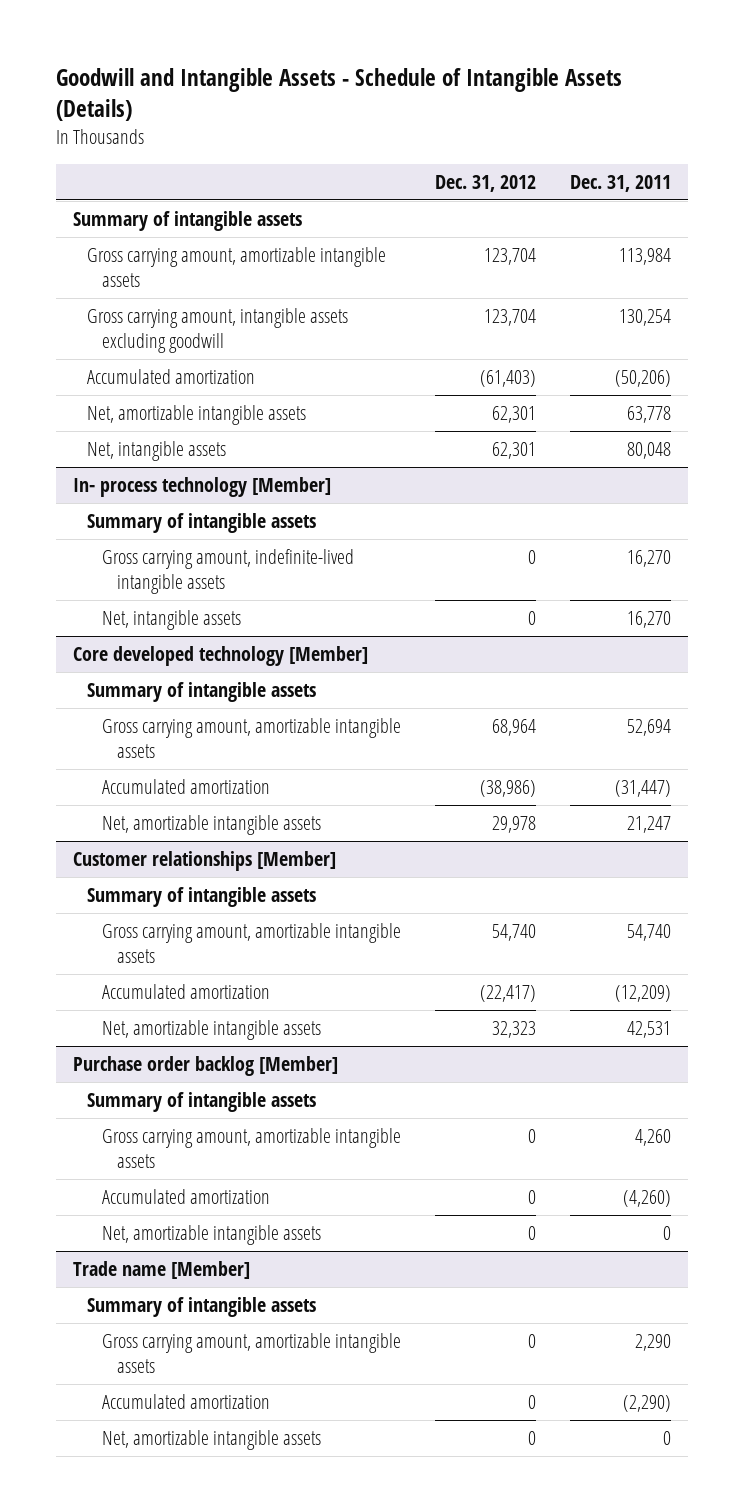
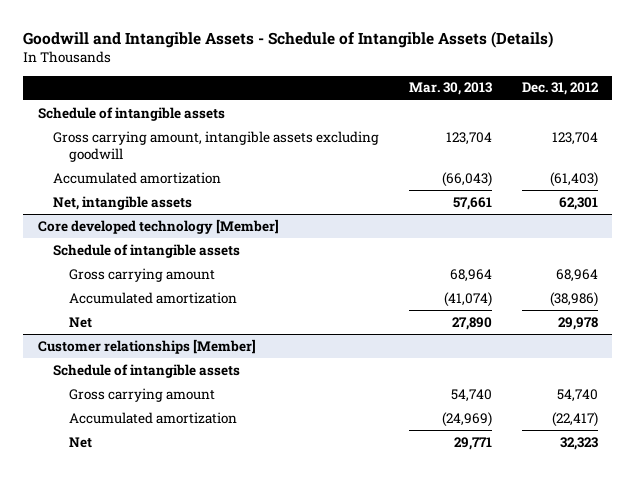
[570,174,672,192] Dec. 31, 2011 -> none
none -> [408,82,492,96] Mar. 30, 2013
[87,246,387,287] Gross carrying amount, amortizable intangible assets -> none
[72,210,302,231] Summary of intangible assets -> [37,106,225,121] Schedule of intangible assets
[87,404,307,425] Net, amortizable intangible assets -> none
[72,476,331,497] In- process technology [Member] -> none
[87,512,317,533] Summary of intangible assets -> none
[101,548,354,594] Gross carrying amount, indefinite-lived intangible assets -> none
[101,609,241,630] Net, intangible assets -> none
[87,681,317,702] Summary of intangible assets -> [53,243,241,258] Schedule of intangible assets
[101,717,401,758] Gross carrying amount, amortizable intangible assets -> [68,267,215,282] Gross carrying amount
[101,814,321,835] Net, amortizable intangible assets -> [68,316,92,328] Net
[87,886,317,907] Summary of intangible assets -> [53,363,241,378] Schedule of intangible assets
[101,922,401,963] Gross carrying amount, amortizable intangible assets -> [68,387,215,402] Gross carrying amount
[72,1055,338,1076] Purchase order backlog [Member] -> none
[87,1091,317,1112] Summary of intangible assets -> none
[101,1127,401,1168] Gross carrying amount, amortizable intangible assets -> none
[101,1188,270,1204] Accumulated amortization -> none
[101,1224,321,1245] Net, amortizable intangible assets -> none
[72,1260,250,1279] Trade name [Member] -> none
[87,1296,317,1317] Summary of intangible assets -> none
[101,1332,401,1373] Gross carrying amount, amortizable intangible assets -> none
[101,1393,270,1409] Accumulated amortization -> none
[101,1429,321,1450] Net, amortizable intangible assets -> none
[101,1019,321,1040] Net, amortizable intangible assets -> [68,436,92,448] Net

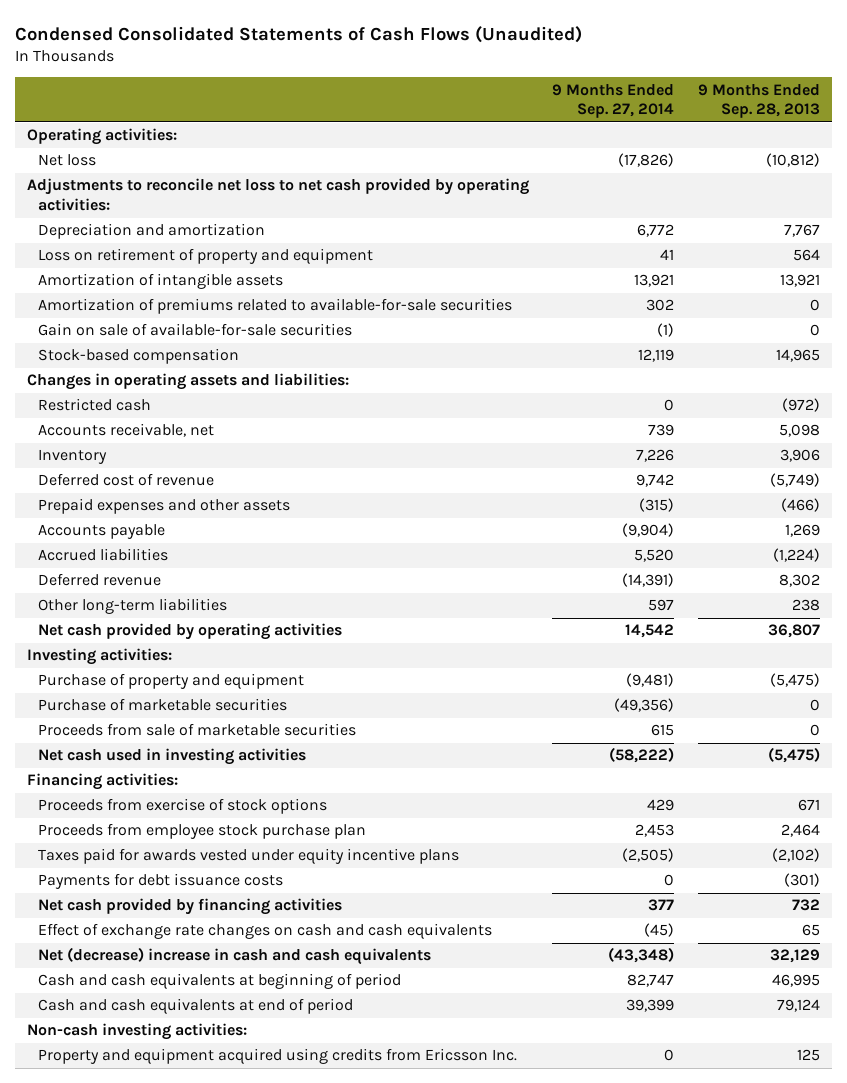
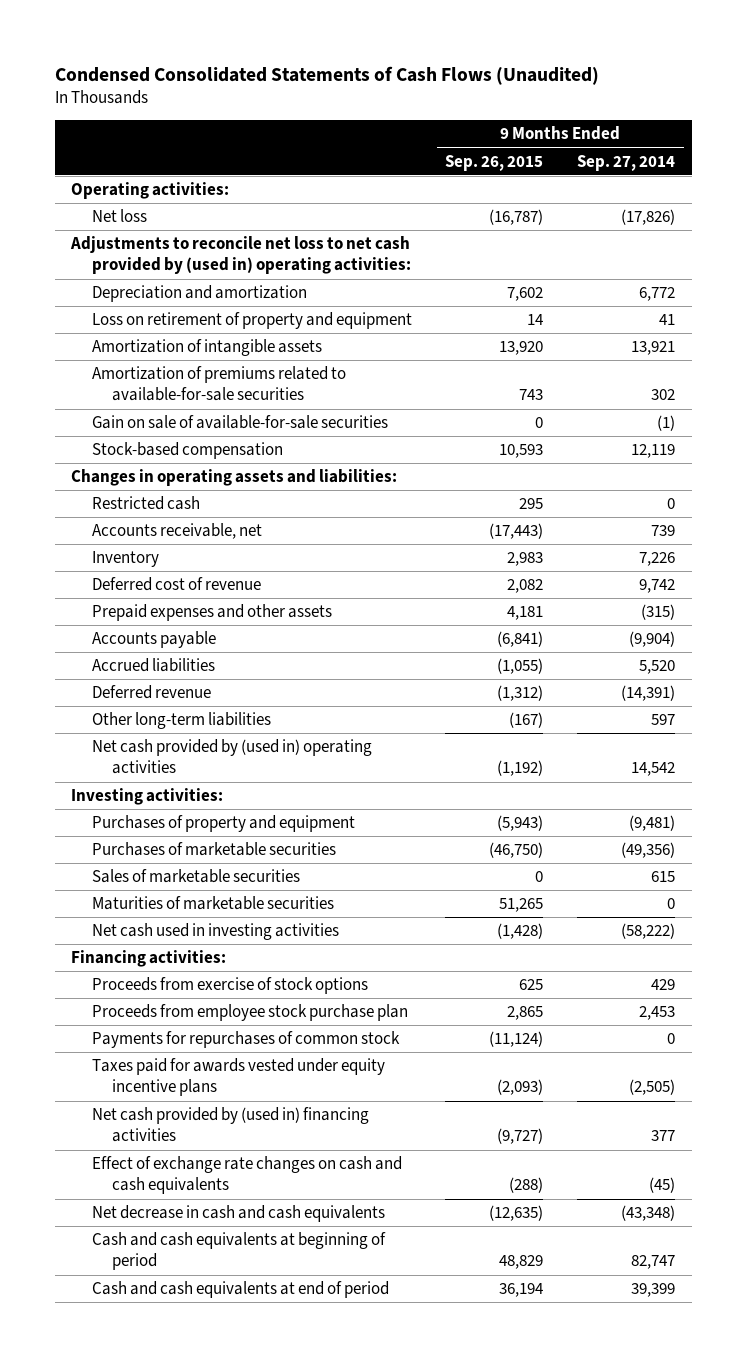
[698,83,821,119] 9 Months Ended Sep. 28, 2013 -> none
none -> [445,154,544,171] Sep. 26, 2015
[26,178,529,212] Adjustments to reconcile net loss to net cash provided by operating activities: -> [70,236,411,275] Adjustments to reconcile net loss to net cash provided by (used in) operating activities:
[38,623,343,641] Net cash provided by operating activities -> [91,739,372,775] Net cash provided by (used in) operating activities
[38,673,305,690] Purchase of property and equipment -> [91,815,355,833] Purchases of property and equipment
[38,698,288,712] Purchase of marketable securities -> [91,842,336,857] Purchases of marketable securities
[38,723,357,737] Proceeds from sale of marketable securities -> [91,869,300,884] Sales of marketable securities
none -> [91,896,334,911] Maturities of marketable securities
none -> [91,1031,400,1049] Payments for repurchases of common stock
[38,873,284,890] Payments for debt issuance costs -> none
[38,898,343,916] Net cash provided by financing activities -> [91,1107,369,1143] Net cash provided by (used in) financing activities
[38,947,432,966] Net (decrease) increase in cash and cash equivalents -> [91,1205,385,1223] Net decrease in cash and cash equivalents
[26,1023,247,1041] Non-cash investing activities: -> none
[38,1048,518,1065] Property and equipment acquired using credits from Ericsson Inc. -> none

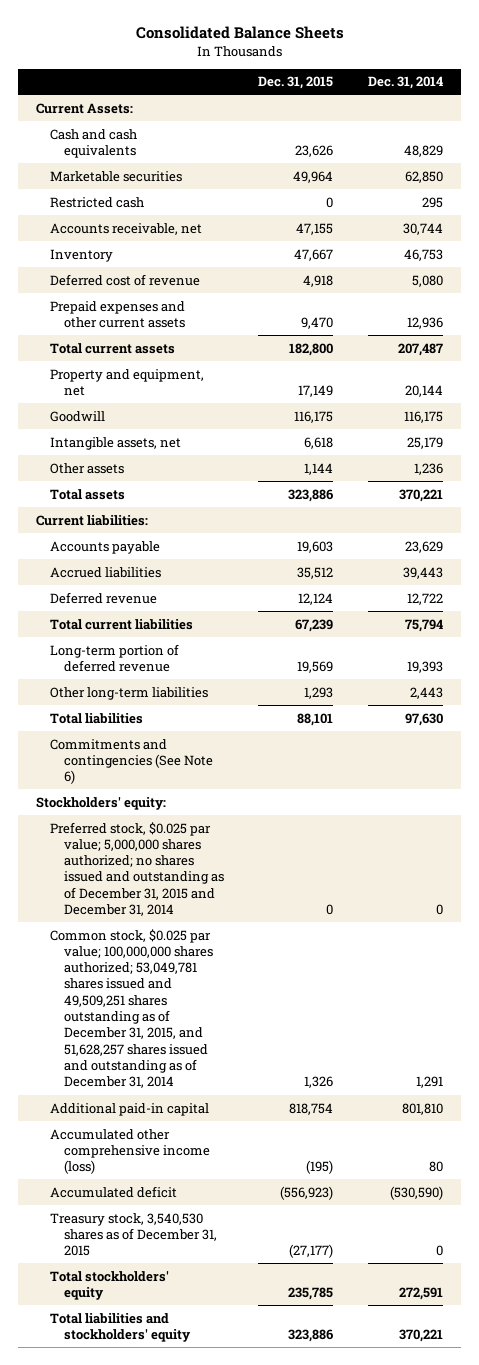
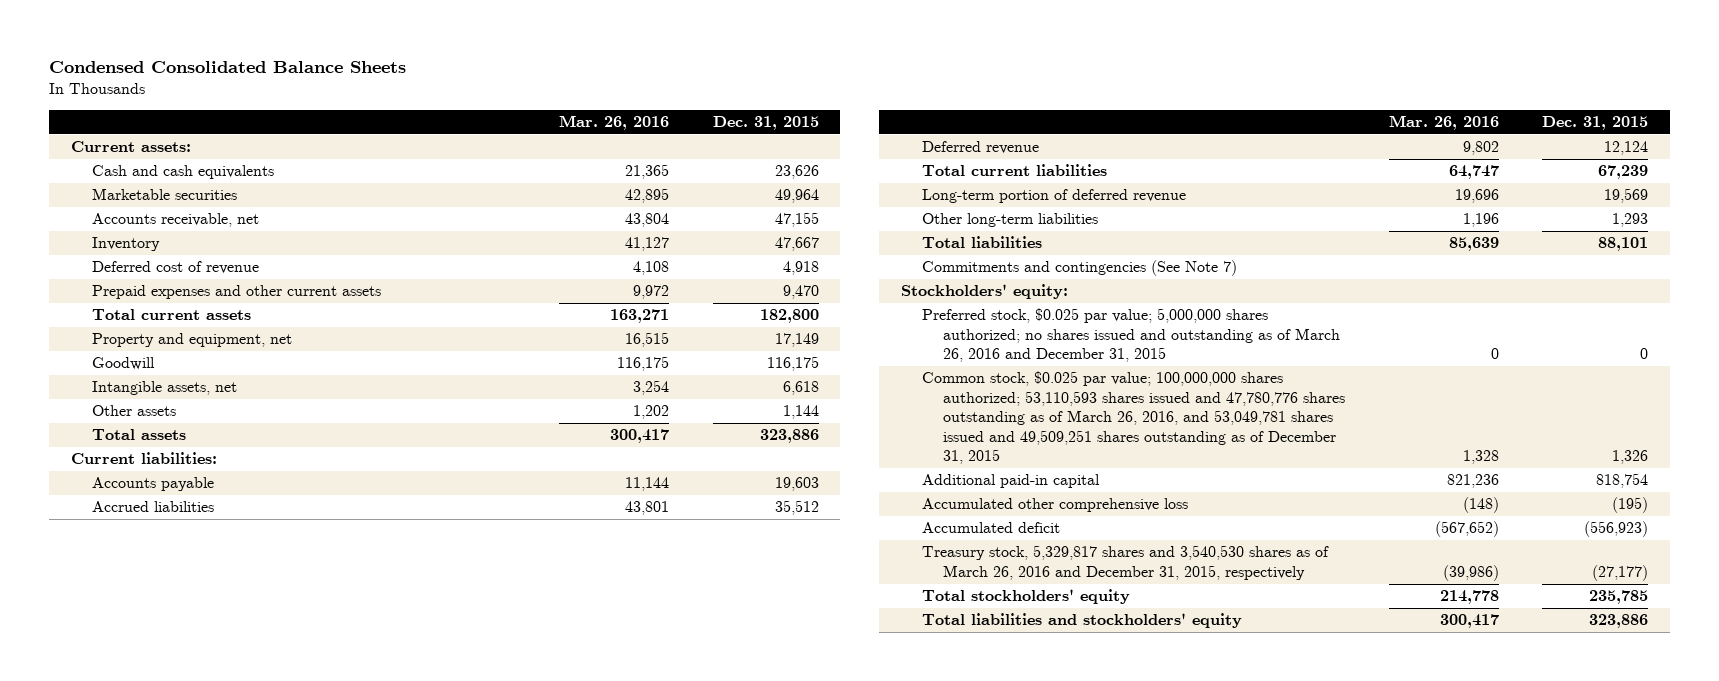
[135,26,344,40] Consolidated Balance Sheets -> [49,61,407,74] Condensed Consolidated Balance Sheets
[368,76,444,90] Dec. 31, 2014 -> none
none -> [559,115,670,131] Mar. 26, 2016
[35,102,133,114] Current Assets: -> [71,141,192,153] Current assets:
[49,196,144,208] Restricted cash -> none
[49,738,213,785] Commitments and contingencies (See Note 6) -> [921,260,1237,277] Commitments and contingencies (See Note 7)
[49,821,224,917] Preferred stock, $0.025 par value; 5,000,000 shares authorized; no shares issued and outstanding as of December 31, 2015 and December 31, 2014 -> [921,308,1341,363] Preferred stock, $0.025 par value; 5,000,000 shares authorized; no shares issued and outstanding as of March 26, 2016 and December 31, 2015
[49,928,213,1089] Common stock, $0.025 par value; 100,000,000 shares authorized; 53,049,781 shares issued and 49,509,251 shares outstanding as of December 31, 2015, and 51,628,257 shares issued and outstanding as of December 31, 2014 -> [921,371,1346,465] Common stock, $0.025 par value; 100,000,000 shares authorized; 53,110,593 shares issued and 47,780,776 shares outstanding as of March 26, 2016, and 53,049,781 shares issued and 49,509,251 shares outstanding as of December 31, 2015
[49,1128,210,1175] Accumulated other comprehensive income (loss) -> [921,498,1188,513] Accumulated other comprehensive loss
[49,1212,217,1257] Treasury stock, 3,540,530 shares as of December 31, 2015 -> [921,545,1329,580] Treasury stock, 5,329,817 shares and 3,540,530 shares as of March 26, 2016 and December 31, 2015, respectively

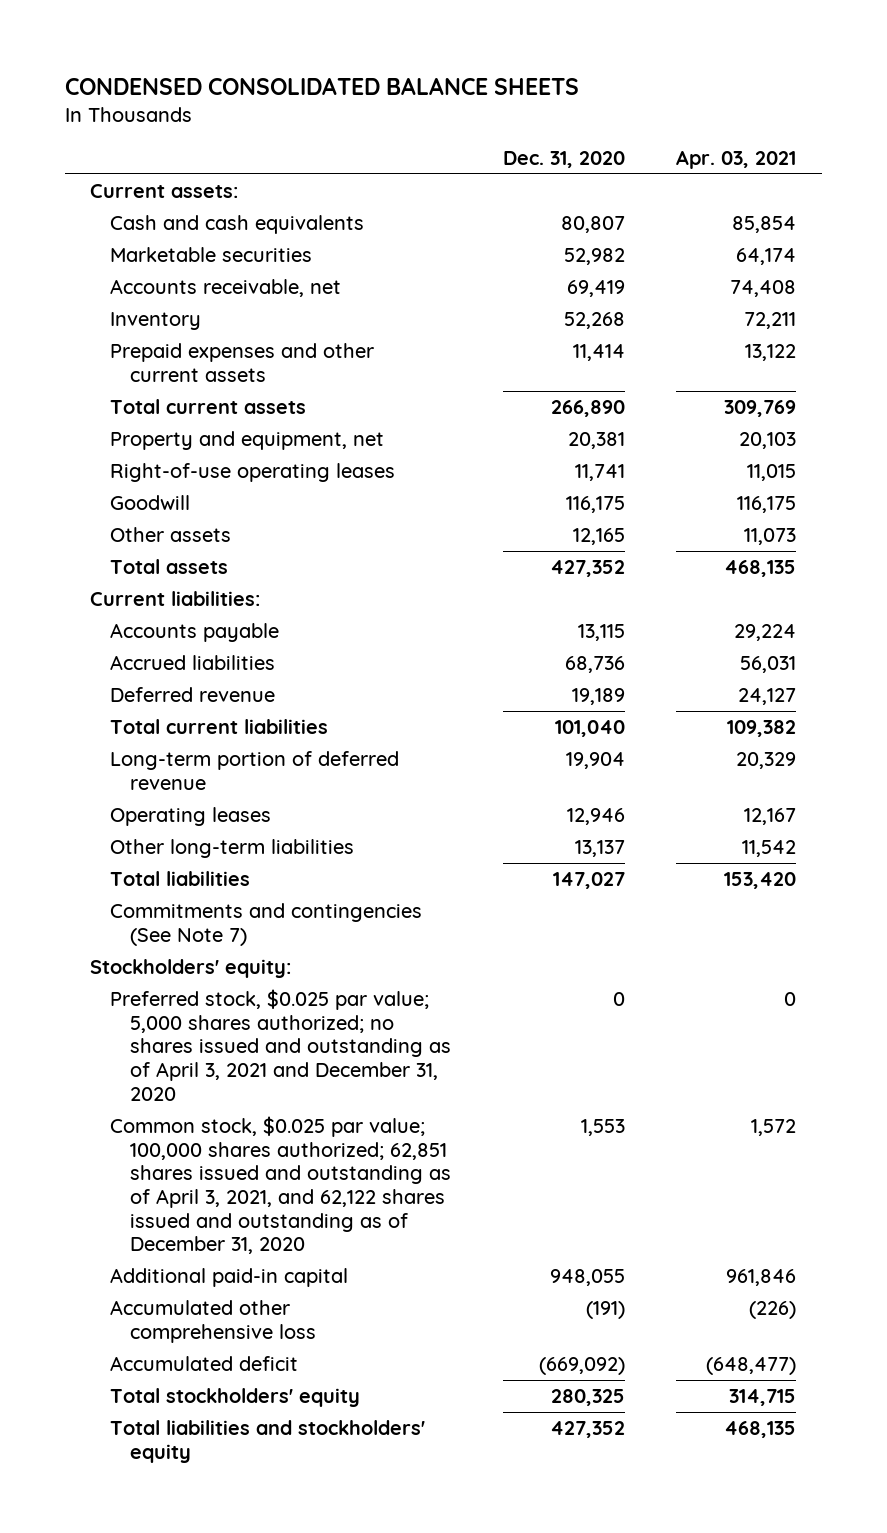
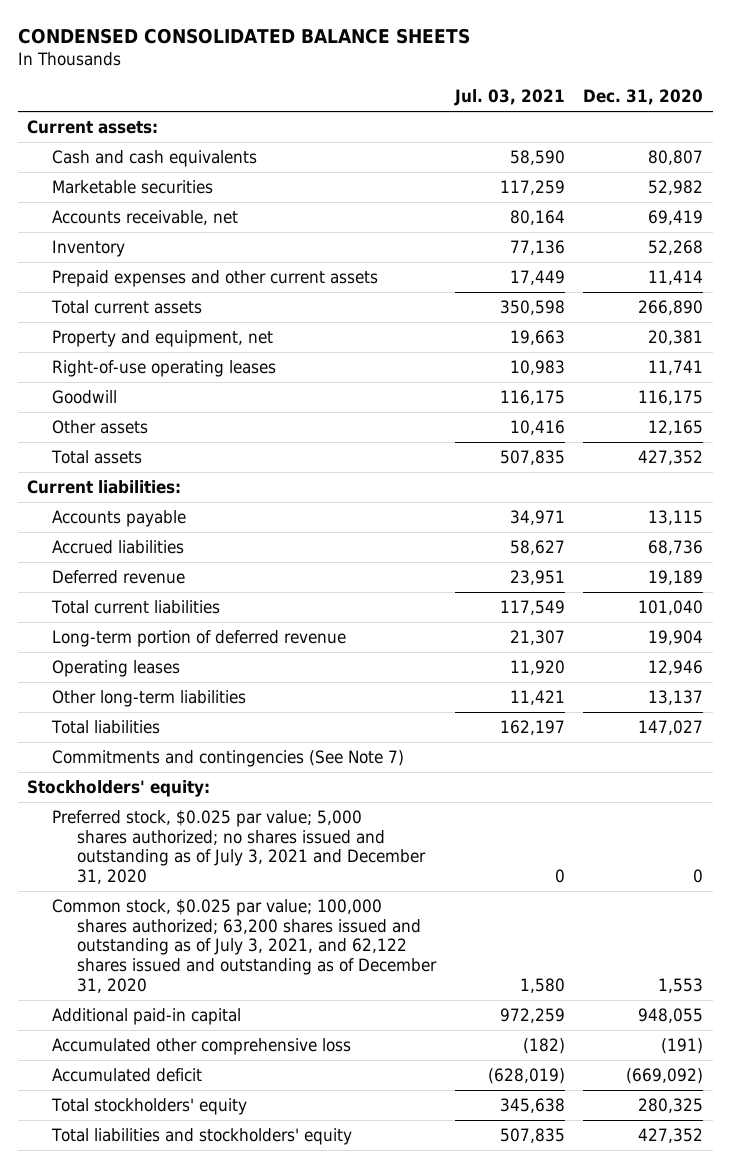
[676,149,797,169] Apr. 03, 2021 -> none
none -> [453,89,565,107] Jul. 03, 2021
[110,988,451,1101] Preferred stock, $0.025 par value; 5,000 shares authorized; no shares issued and outstanding as of April 3, 2021 and December 31, 2020 -> [52,809,426,884] Preferred stock, $0.025 par value; 5,000 shares authorized; no shares issued and outstanding as of July 3, 2021 and December 31, 2020
[110,1115,451,1255] Common stock, $0.025 par value; 100,000 shares authorized; 62,851 shares issued and outstanding as of April 3, 2021, and 62,122 shares issued and outstanding as of December 31, 2020 -> [52,898,437,993] Common stock, $0.025 par value; 100,000 shares authorized; 63,200 shares issued and outstanding as of July 3, 2021, and 62,122 shares issued and outstanding as of December 31, 2020

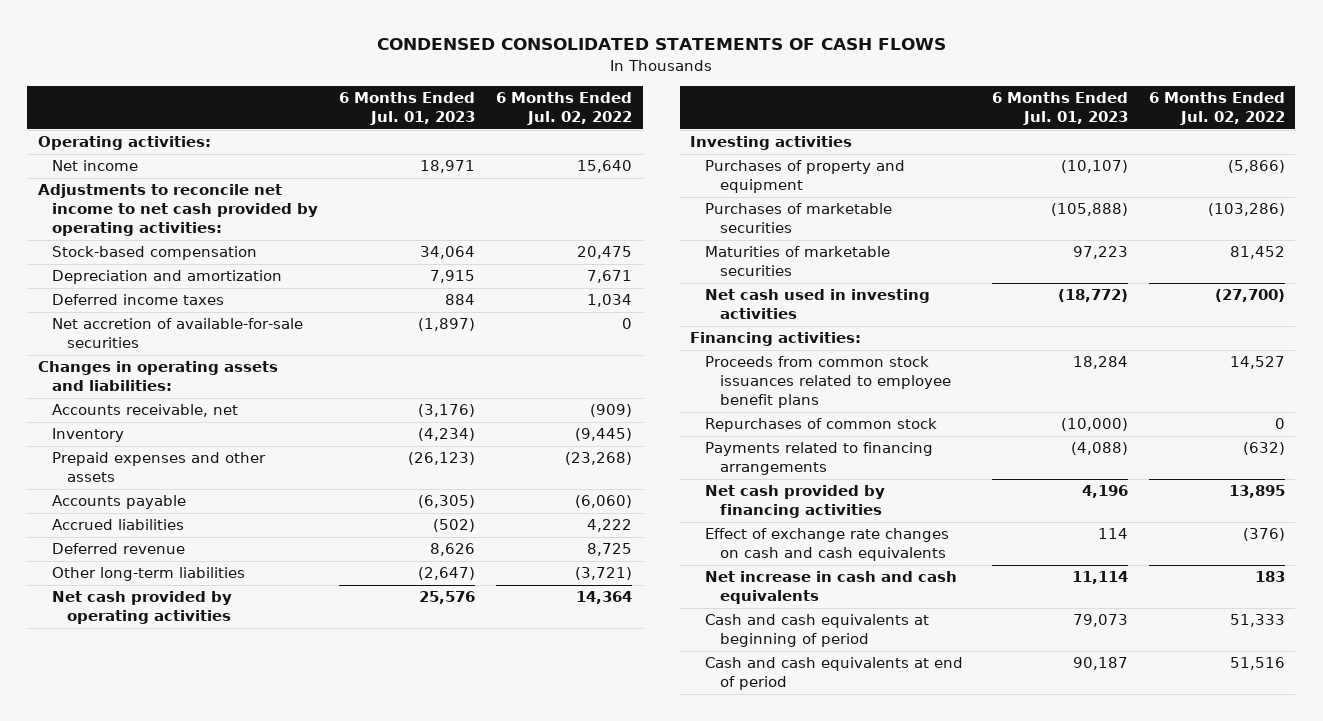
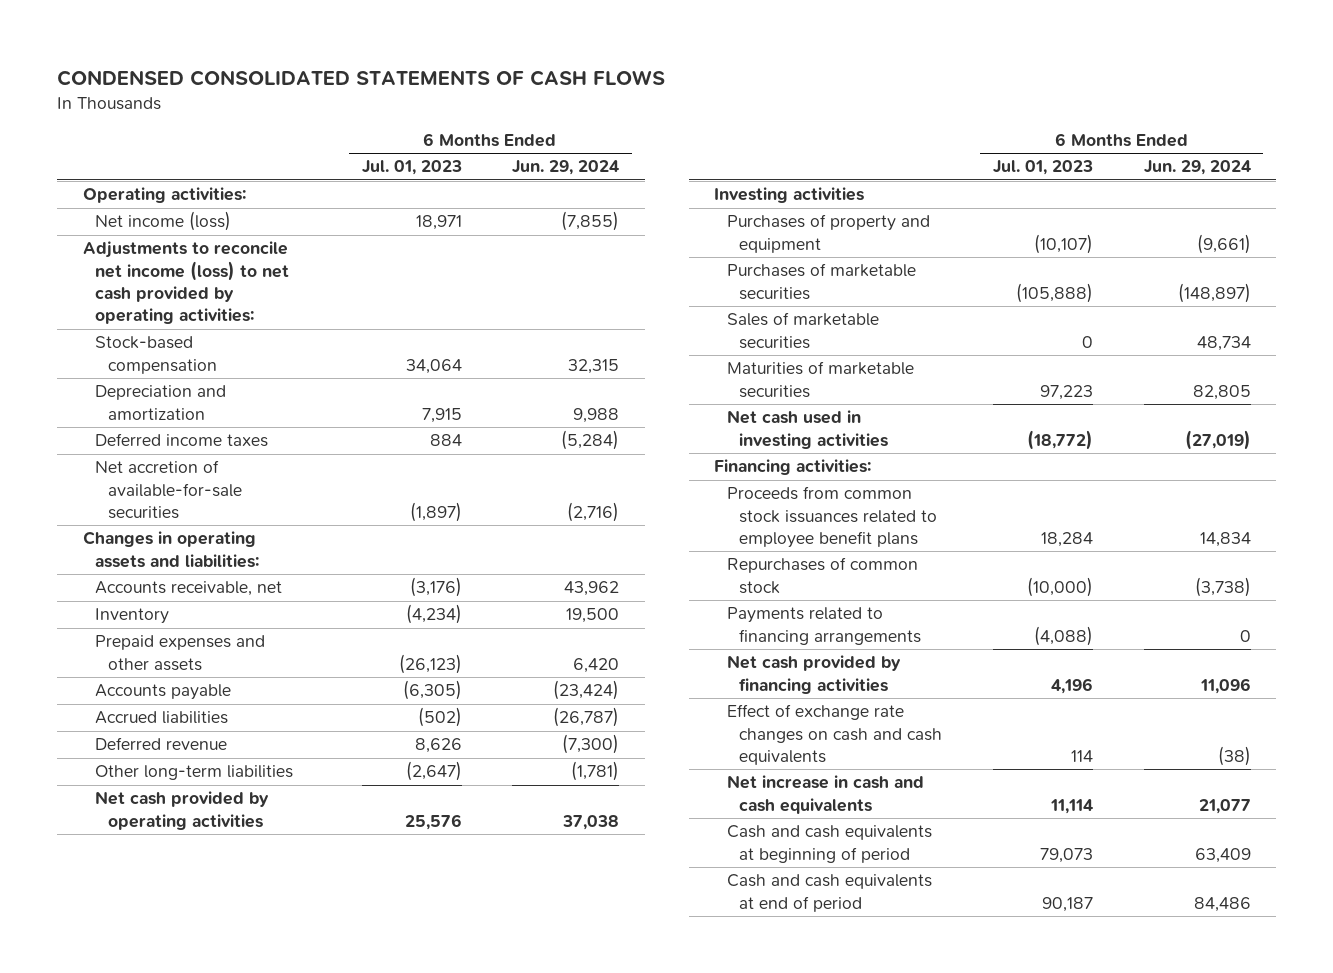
[496,92,633,125] 6 Months Ended Jul. 02, 2022 -> none
none -> [512,160,620,176] Jun. 29, 2024
[52,160,139,172] Net income -> [95,211,232,232] Net income (loss)
[37,184,319,237] Adjustments to reconcile net income to net cash provided by operating activities: -> [82,241,290,325] Adjustments to reconcile net income (loss) to net cash provided by operating activities:
none -> [726,312,879,349] Sales of marketable securities

